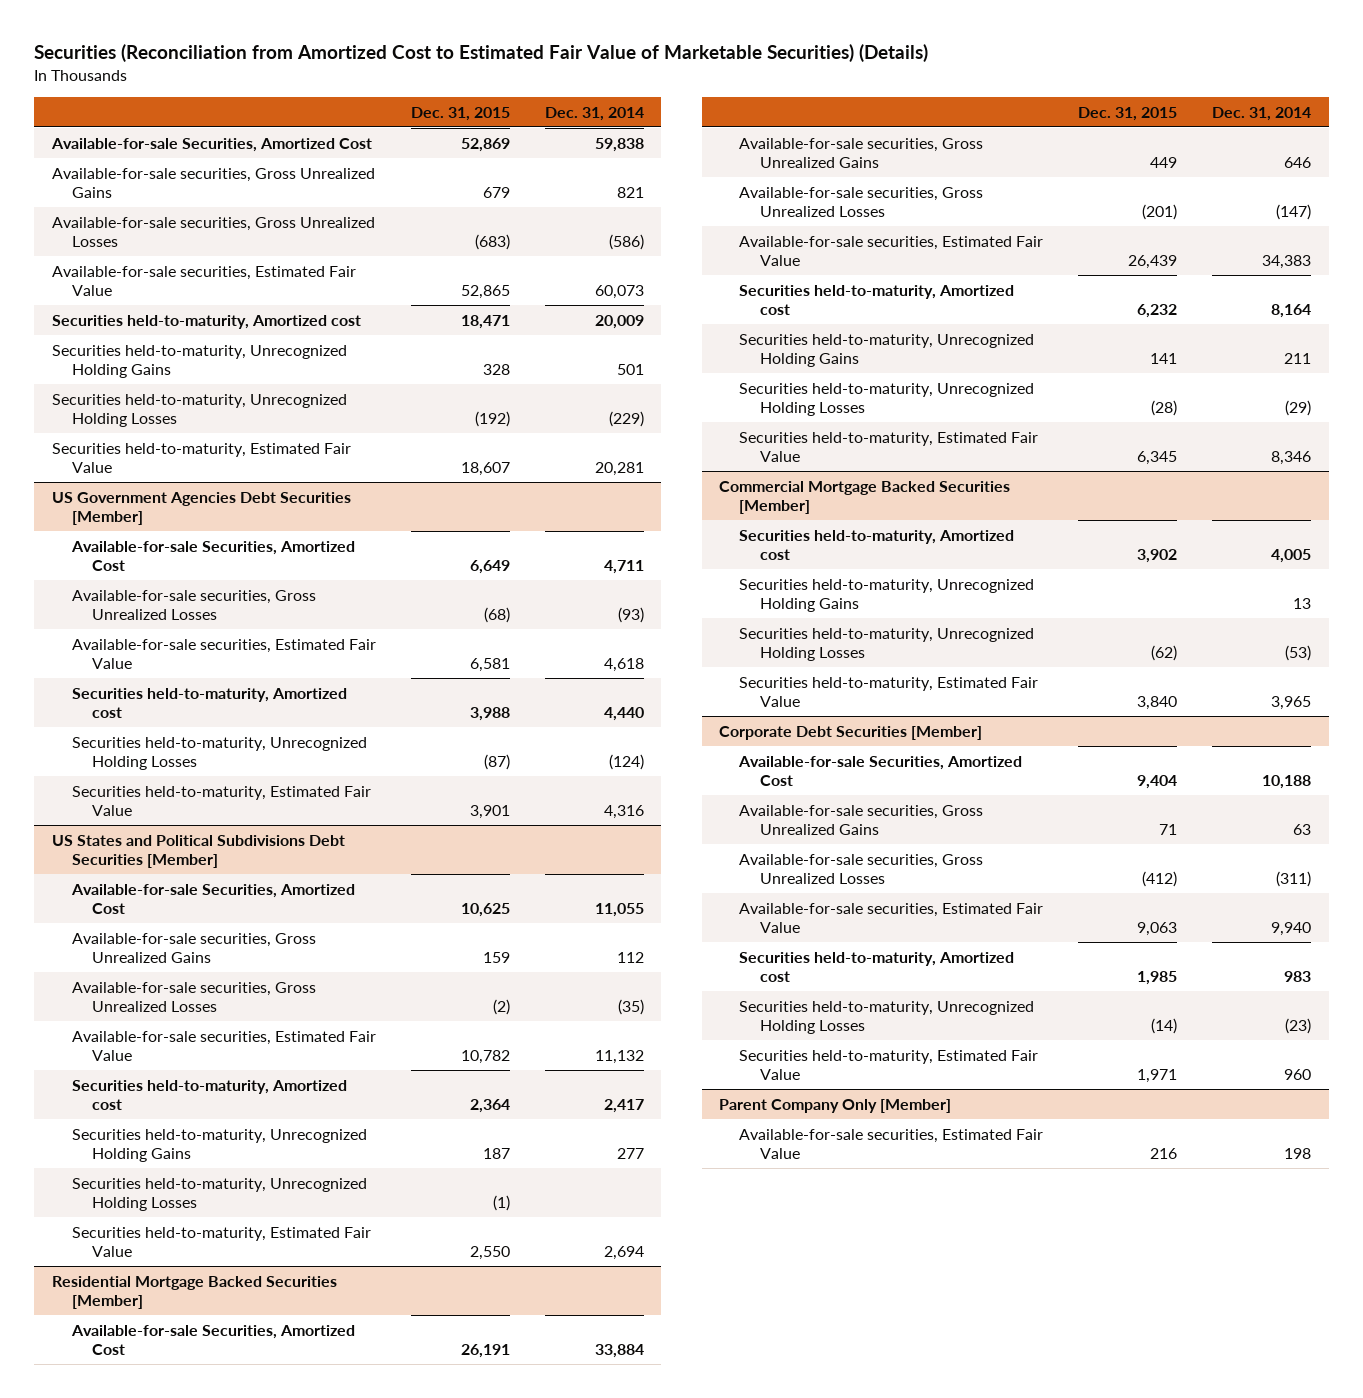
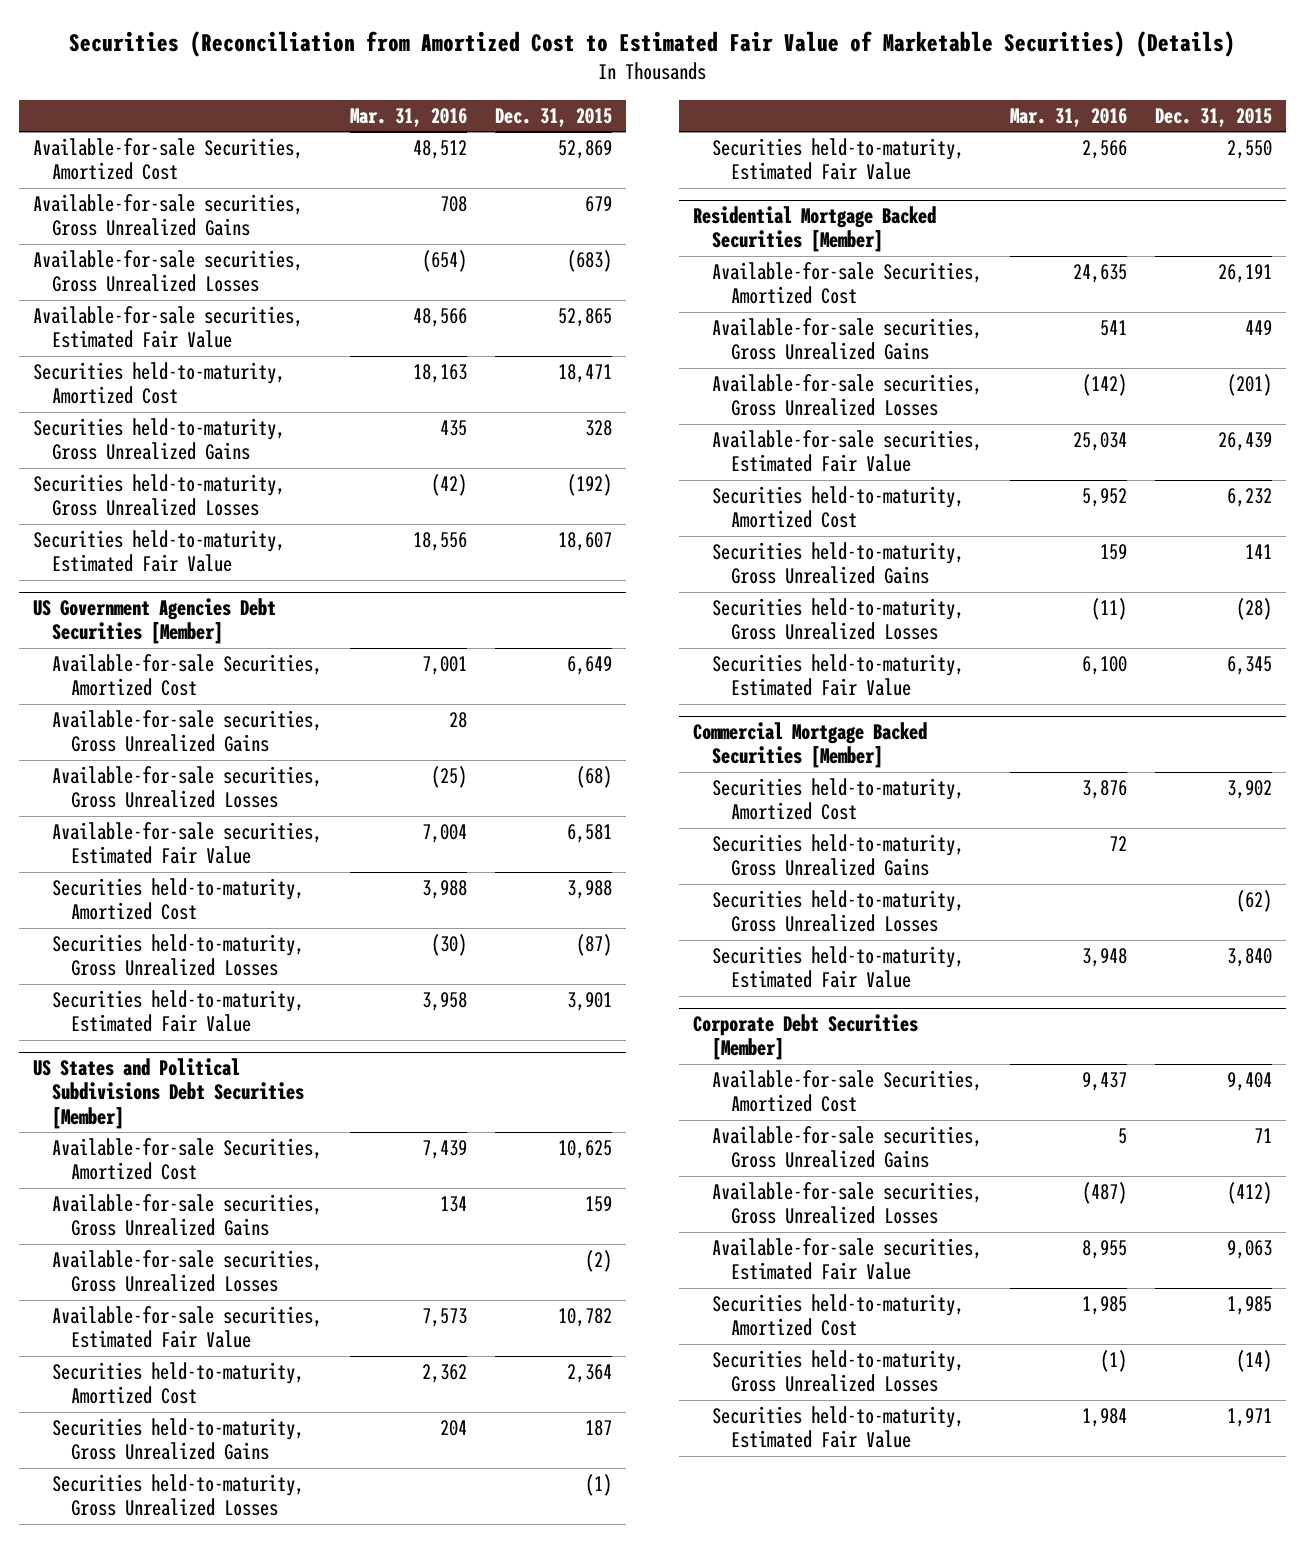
[544,106,644,121] Dec. 31, 2014 -> none
none -> [350,107,468,127] Mar. 31, 2016
[51,314,361,329] Securities held-to-maturity, Amortized cost -> [32,361,285,405] Securities held-to-maturity, Amortized Cost
[51,344,347,379] Securities held-to-maturity, Unrecognized Holding Gains -> [32,417,285,461] Securities held-to-maturity, Gross Unrealized Gains
[51,393,347,428] Securities held-to-maturity, Unrecognized Holding Losses -> [32,473,285,517] Securities held-to-maturity, Gross Unrealized Losses
none -> [51,709,322,753] Available-for-sale securities, Gross Unrealized Gains
[71,687,347,719] Securities held-to-maturity, Amortized cost -> [51,877,304,921] Securities held-to-maturity, Amortized Cost
[71,736,367,771] Securities held-to-maturity, Unrecognized Holding Losses -> [51,933,304,977] Securities held-to-maturity, Gross Unrealized Losses
[71,1079,347,1111] Securities held-to-maturity, Amortized cost -> [51,1361,304,1405] Securities held-to-maturity, Amortized Cost
[71,1128,367,1163] Securities held-to-maturity, Unrecognized Holding Gains -> [51,1417,304,1461] Securities held-to-maturity, Gross Unrealized Gains
[71,1177,367,1212] Securities held-to-maturity, Unrecognized Holding Losses -> [51,1473,304,1517] Securities held-to-maturity, Gross Unrealized Losses
[739,284,1015,316] Securities held-to-maturity, Amortized cost -> [711,485,964,529] Securities held-to-maturity, Amortized Cost
[739,333,1035,368] Securities held-to-maturity, Unrecognized Holding Gains -> [711,541,964,585] Securities held-to-maturity, Gross Unrealized Gains
[739,382,1035,417] Securities held-to-maturity, Unrecognized Holding Losses -> [711,597,964,641] Securities held-to-maturity, Gross Unrealized Losses
[739,529,1015,561] Securities held-to-maturity, Amortized cost -> [711,777,964,821] Securities held-to-maturity, Amortized Cost
[739,578,1035,613] Securities held-to-maturity, Unrecognized Holding Gains -> [711,833,964,877] Securities held-to-maturity, Gross Unrealized Gains
[739,627,1035,662] Securities held-to-maturity, Unrecognized Holding Losses -> [711,889,964,933] Securities held-to-maturity, Gross Unrealized Losses
[739,951,1015,983] Securities held-to-maturity, Amortized cost -> [711,1293,964,1337] Securities held-to-maturity, Amortized Cost
[739,1000,1035,1035] Securities held-to-maturity, Unrecognized Holding Losses -> [711,1349,964,1393] Securities held-to-maturity, Gross Unrealized Losses
[718,1098,951,1113] Parent Company Only [Member] -> none
[739,1128,1044,1160] Available-for-sale securities, Estimated Fair Value -> none

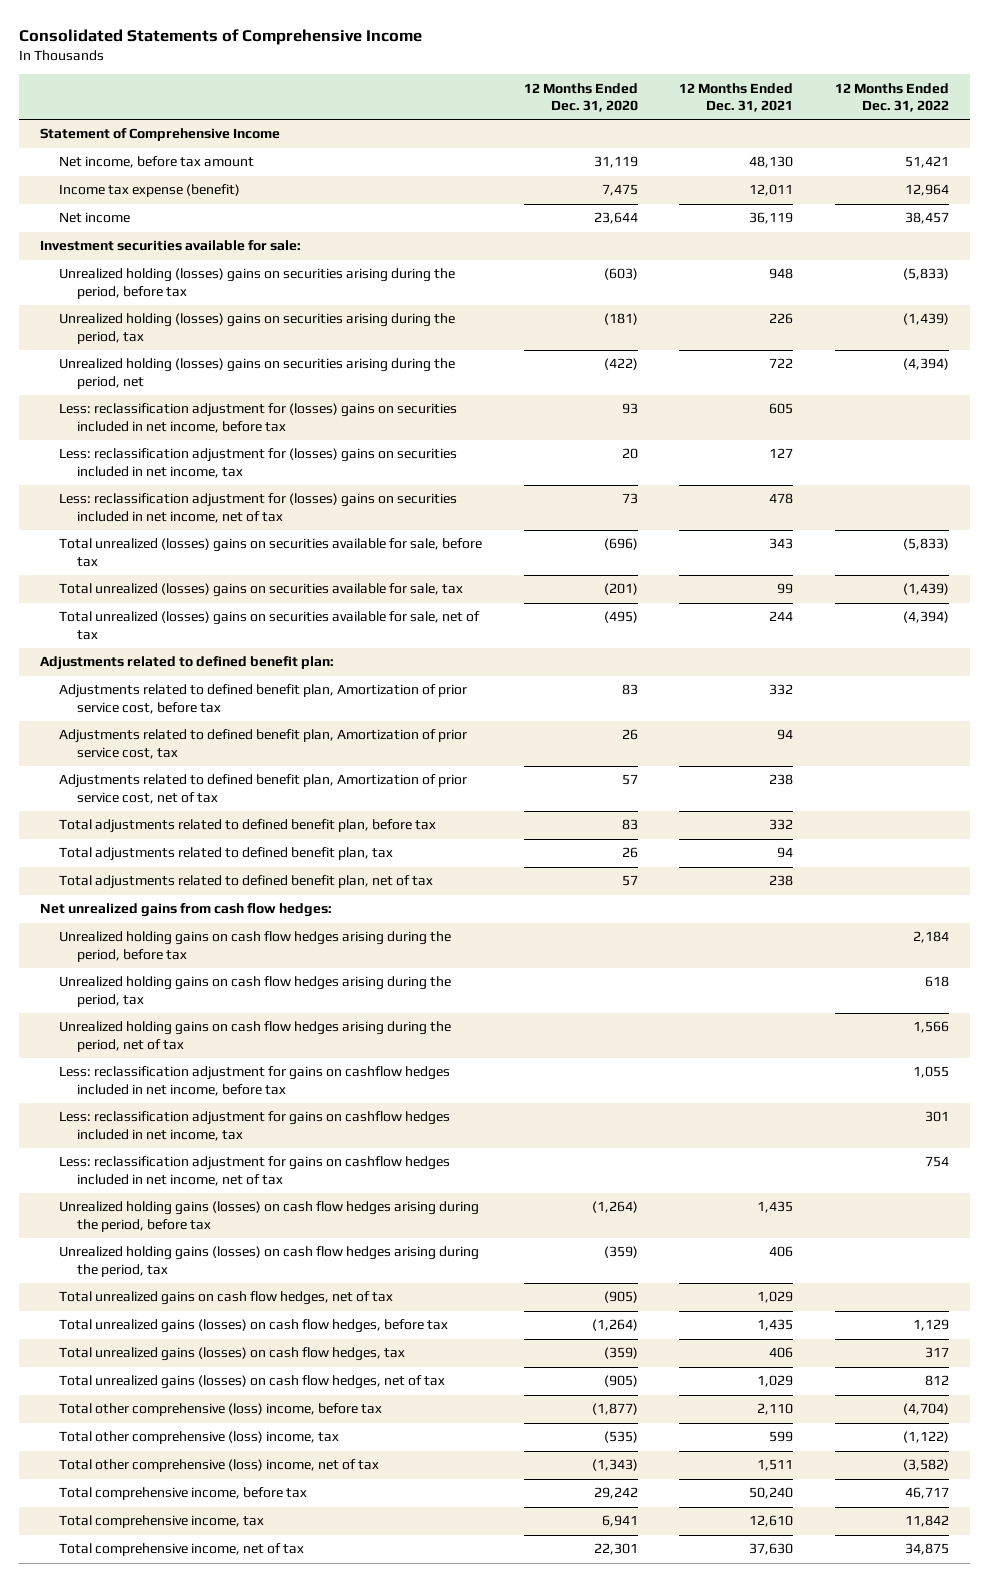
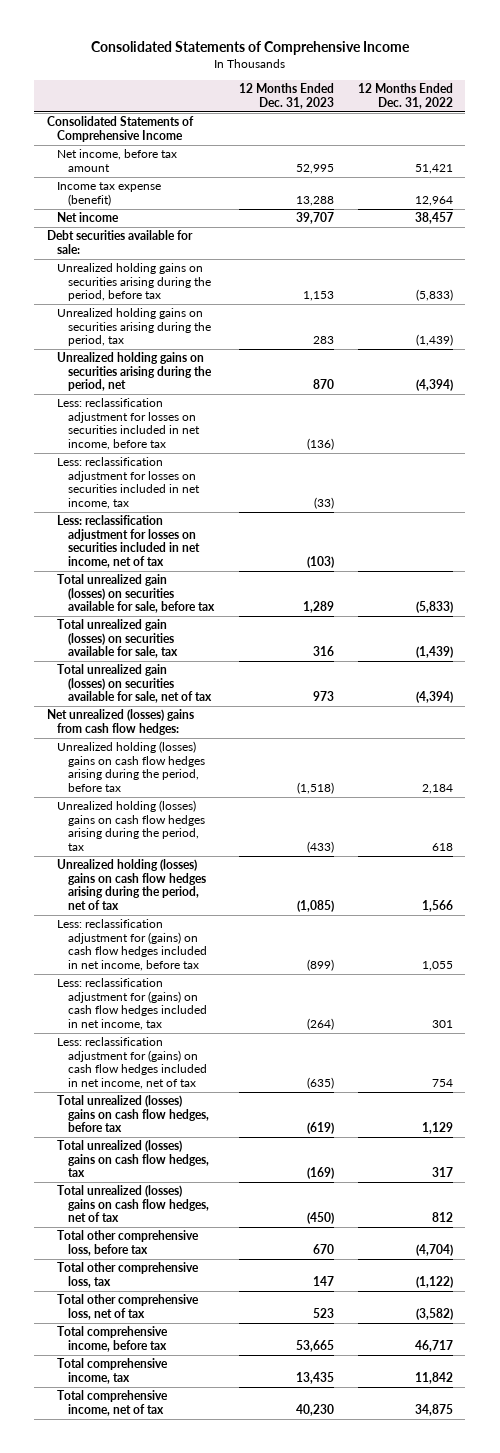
[523,82,638,113] 12 Months Ended Dec. 31, 2020 -> none
[679,82,794,113] 12 Months Ended Dec. 31, 2021 -> none
none -> [238,83,334,109] 12 Months Ended Dec. 31, 2023
[40,128,281,142] Statement of Comprehensive Income -> [46,116,194,142] Consolidated Statements of Comprehensive Income
[40,656,335,671] Adjustments related to defined benefit plan: -> none
[58,684,467,714] Adjustments related to defined benefit plan, Amortization of prior service cost, before tax -> none
[58,729,467,759] Adjustments related to defined benefit plan, Amortization of prior service cost, tax -> none
[58,774,467,804] Adjustments related to defined benefit plan, Amortization of prior service cost, net of tax -> none
[58,819,436,834] Total adjustments related to defined benefit plan, before tax -> none
[58,847,393,862] Total adjustments related to defined benefit plan, tax -> none
[58,875,433,890] Total adjustments related to defined benefit plan, net of tax -> none
[58,1201,479,1232] Unrealized holding gains (losses) on cash flow hedges arising during the period, before tax -> none
[58,1246,479,1277] Unrealized holding gains (losses) on cash flow hedges arising during the period, tax -> none
[58,1291,393,1306] Total unrealized gains on cash flow hedges, net of tax -> none
[40,240,302,252] Investment securities available for sale: -> [46,230,193,254] Debt securities available for sale:
[58,268,455,299] Unrealized holding (losses) gains on securities arising during the period, before tax -> [57,263,211,302] Unrealized holding gains on securities arising during the period, before tax
[58,313,455,344] Unrealized holding (losses) gains on securities arising during the period, tax -> [57,308,211,347] Unrealized holding gains on securities arising during the period, tax
[58,358,455,389] Unrealized holding (losses) gains on securities arising during the period, net -> [57,352,212,392] Unrealized holding gains on securities arising during the period, net
[58,403,457,433] Less: reclassification adjustment for (losses) gains on securities included in net income, before tax -> [57,398,200,450] Less: reclassification adjustment for losses on securities included in net income, before tax
[58,448,457,478] Less: reclassification adjustment for (losses) gains on securities included in net income, tax -> [57,457,200,509] Less: reclassification adjustment for losses on securities included in net income, tax
[58,493,457,523] Less: reclassification adjustment for (losses) gains on securities included in net income, net of tax -> [57,515,200,568] Less: reclassification adjustment for losses on securities included in net income, net of tax
[58,538,482,567] Total unrealized (losses) gains on securities available for sale, before tax -> [57,574,215,614] Total unrealized gain (losses) on securities available for sale, before tax
[58,583,463,598] Total unrealized (losses) gains on securities available for sale, tax -> [57,619,178,659] Total unrealized gain (losses) on securities available for sale, tax
[58,611,480,640] Total unrealized (losses) gains on securities available for sale, net of tax -> [57,664,212,704] Total unrealized gain (losses) on securities available for sale, net of tax
[40,903,333,918] Net unrealized gains from cash flow hedges: -> [46,709,194,735] Net unrealized (losses) gains from cash flow hedges:
[58,931,451,962] Unrealized holding gains on cash flow hedges arising during the period, before tax -> [57,741,205,792] Unrealized holding (losses) gains on cash flow hedges arising during the period, before tax
[58,976,451,1007] Unrealized holding gains on cash flow hedges arising during the period, tax -> [57,800,205,851] Unrealized holding (losses) gains on cash flow hedges arising during the period, tax
[58,1021,451,1052] Unrealized holding gains on cash flow hedges arising during the period, net of tax -> [57,859,206,910] Unrealized holding (losses) gains on cash flow hedges arising during the period, net of tax
[58,1066,450,1096] Less: reclassification adjustment for gains on cashflow hedges included in net income, before tax -> [57,919,207,971] Less: reclassification adjustment for (gains) on cash flow hedges included in net income, before tax
[58,1111,450,1141] Less: reclassification adjustment for gains on cashflow hedges included in net income, tax -> [57,978,207,1030] Less: reclassification adjustment for (gains) on cash flow hedges included in net income, tax
[58,1156,450,1186] Less: reclassification adjustment for gains on cashflow hedges included in net income, net of tax -> [57,1037,207,1089] Less: reclassification adjustment for (gains) on cash flow hedges included in net income, net of tax
[58,1319,448,1334] Total unrealized gains (losses) on cash flow hedges, before tax -> [57,1095,209,1133] Total unrealized (losses) gains on cash flow hedges, before tax
[58,1347,405,1362] Total unrealized gains (losses) on cash flow hedges, tax -> [57,1140,209,1178] Total unrealized (losses) gains on cash flow hedges, tax
[58,1375,445,1390] Total unrealized gains (losses) on cash flow hedges, net of tax -> [57,1185,209,1223] Total unrealized (losses) gains on cash flow hedges, net of tax
[58,1403,382,1417] Total other comprehensive (loss) income, before tax -> [57,1230,200,1256] Total other comprehensive loss, before tax
[58,1431,339,1445] Total other comprehensive (loss) income, tax -> [57,1262,200,1288] Total other comprehensive loss, tax
[58,1459,379,1473] Total other comprehensive (loss) income, net of tax -> [57,1294,200,1320] Total other comprehensive loss, net of tax

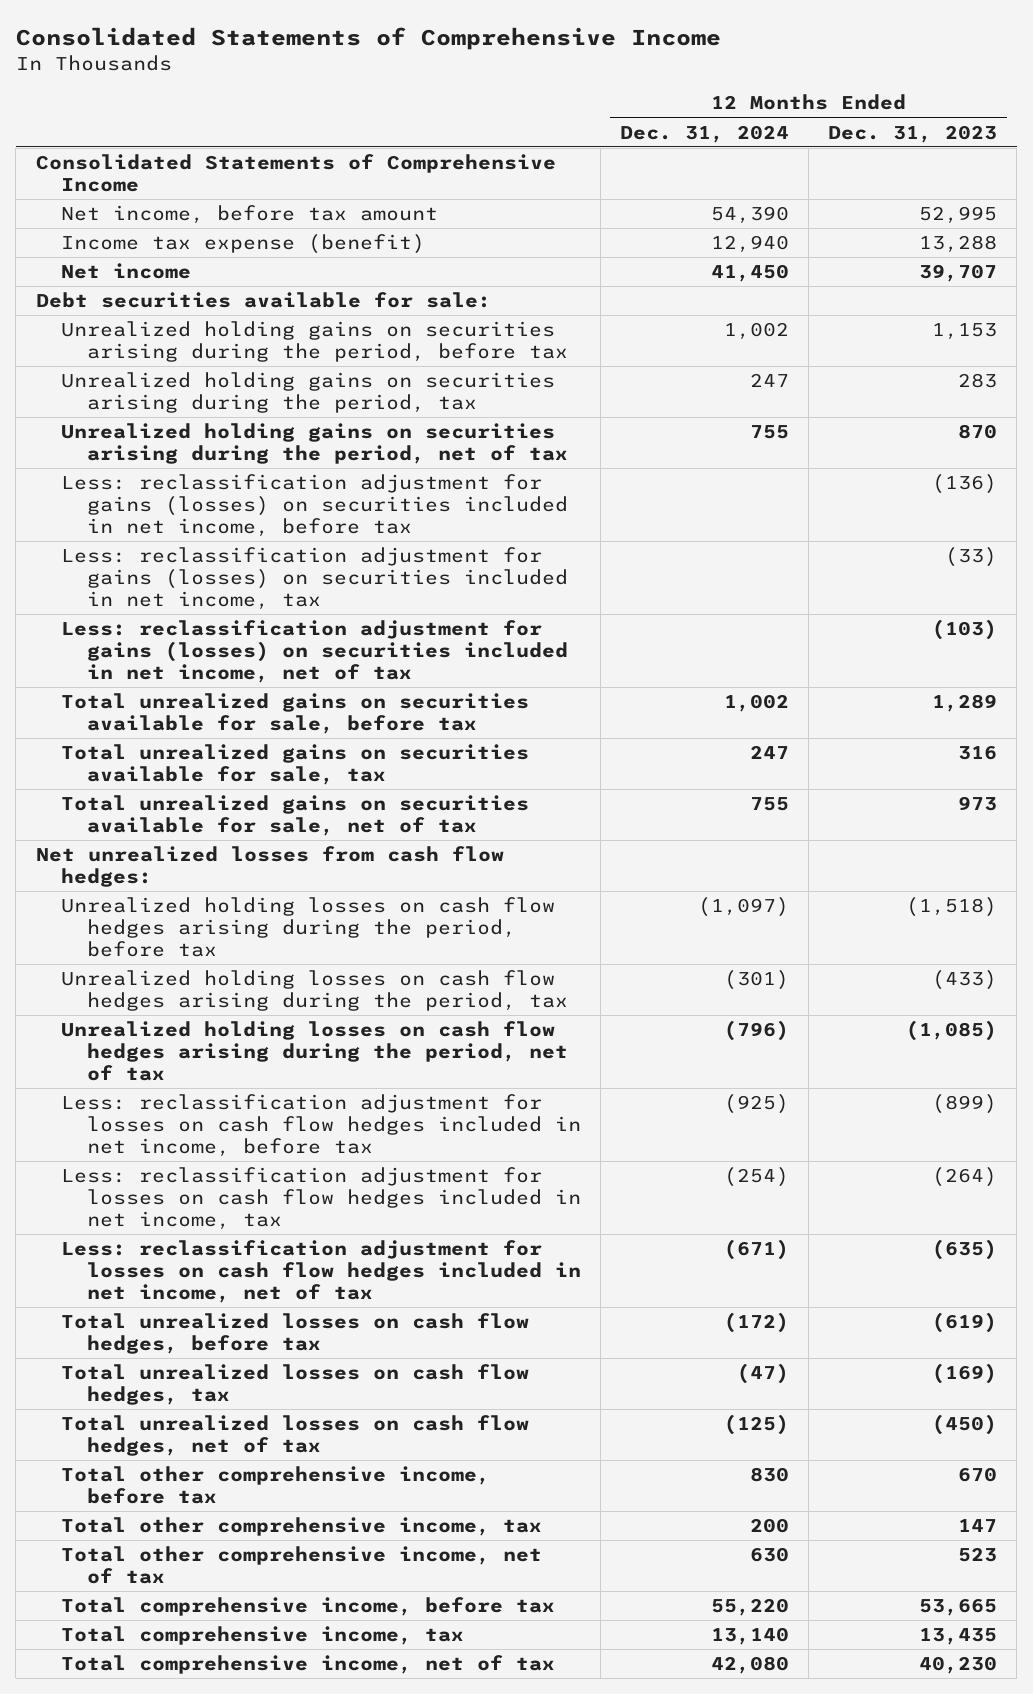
[358,83,454,109] 12 Months Ended Dec. 31, 2022 -> none
none -> [620,124,790,143] Dec. 31, 2024
[57,352,212,392] Unrealized holding gains on securities arising during the period, net -> [61,423,569,464] Unrealized holding gains on securities arising during the period, net of tax
[57,398,200,450] Less: reclassification adjustment for losses on securities included in net income, before tax -> [61,474,569,537] Less: reclassification adjustment for gains (losses) on securities included in net income, before tax
[57,457,200,509] Less: reclassification adjustment for losses on securities included in net income, tax -> [61,547,569,610] Less: reclassification adjustment for gains (losses) on securities included in net income, tax
[57,515,200,568] Less: reclassification adjustment for losses on securities included in net income, net of tax -> [61,620,569,683] Less: reclassification adjustment for gains (losses) on securities included in net income, net of tax
[57,574,215,614] Total unrealized gain (losses) on securities available for sale, before tax -> [61,693,530,734] Total unrealized gains on securities available for sale, before tax
[57,619,178,659] Total unrealized gain (losses) on securities available for sale, tax -> [61,744,530,785] Total unrealized gains on securities available for sale, tax
[57,664,212,704] Total unrealized gain (losses) on securities available for sale, net of tax -> [61,795,530,836] Total unrealized gains on securities available for sale, net of tax
[46,709,194,735] Net unrealized (losses) gains from cash flow hedges: -> [35,846,504,887] Net unrealized losses from cash flow hedges:
[57,741,205,792] Unrealized holding (losses) gains on cash flow hedges arising during the period, before tax -> [61,897,556,957] Unrealized holding losses on cash flow hedges arising during the period, before tax
[57,800,205,851] Unrealized holding (losses) gains on cash flow hedges arising during the period, tax -> [61,970,569,1011] Unrealized holding losses on cash flow hedges arising during the period, tax
[57,859,206,910] Unrealized holding (losses) gains on cash flow hedges arising during the period, net of tax -> [61,1021,569,1081] Unrealized holding losses on cash flow hedges arising during the period, net of tax
[57,919,207,971] Less: reclassification adjustment for (gains) on cash flow hedges included in net income, before tax -> [61,1094,582,1157] Less: reclassification adjustment for losses on cash flow hedges included in net income, before tax
[57,978,207,1030] Less: reclassification adjustment for (gains) on cash flow hedges included in net income, tax -> [61,1167,582,1230] Less: reclassification adjustment for losses on cash flow hedges included in net income, tax
[57,1037,207,1089] Less: reclassification adjustment for (gains) on cash flow hedges included in net income, net of tax -> [61,1240,582,1303] Less: reclassification adjustment for losses on cash flow hedges included in net income, net of tax
[57,1095,209,1133] Total unrealized (losses) gains on cash flow hedges, before tax -> [61,1313,530,1354] Total unrealized losses on cash flow hedges, before tax
[57,1140,209,1178] Total unrealized (losses) gains on cash flow hedges, tax -> [61,1364,530,1405] Total unrealized losses on cash flow hedges, tax
[57,1185,209,1223] Total unrealized (losses) gains on cash flow hedges, net of tax -> [61,1415,530,1456] Total unrealized losses on cash flow hedges, net of tax
[57,1230,200,1256] Total other comprehensive loss, before tax -> [61,1466,491,1504] Total other comprehensive income, before tax
[57,1262,200,1288] Total other comprehensive loss, tax -> [61,1517,543,1537] Total other comprehensive income, tax
[57,1294,200,1320] Total other comprehensive loss, net of tax -> [61,1546,543,1584] Total other comprehensive income, net of tax

